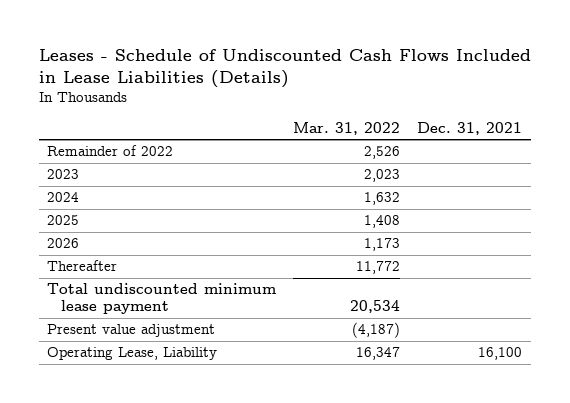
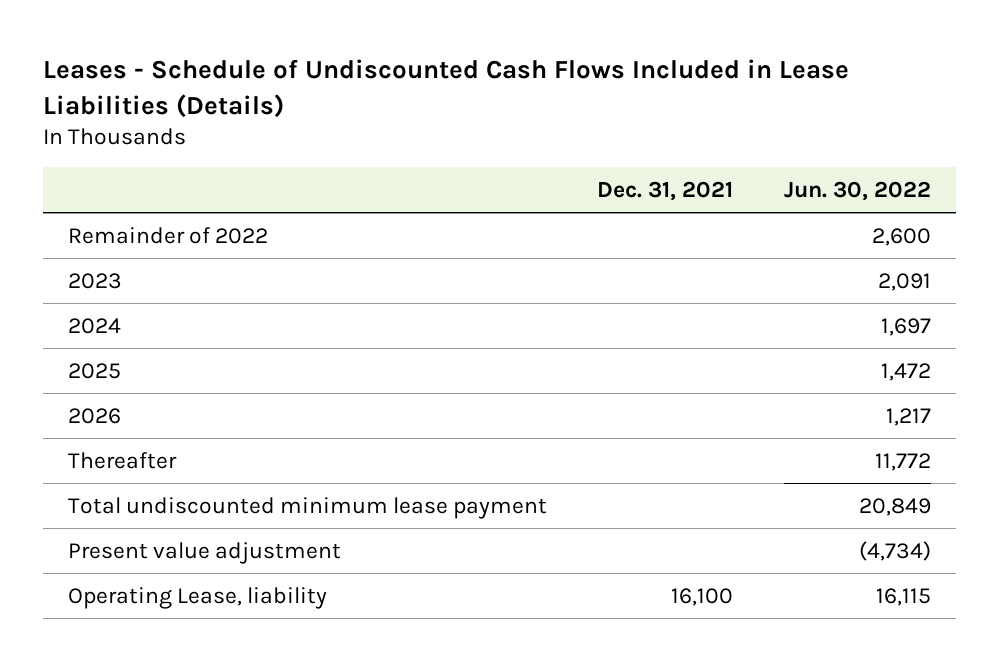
[293,121,401,135] Mar. 31, 2022 -> none
none -> [783,180,931,201] Jun. 30, 2022
[47,347,218,361] Operating Lease, Liability -> [68,586,328,609] Operating Lease, liability

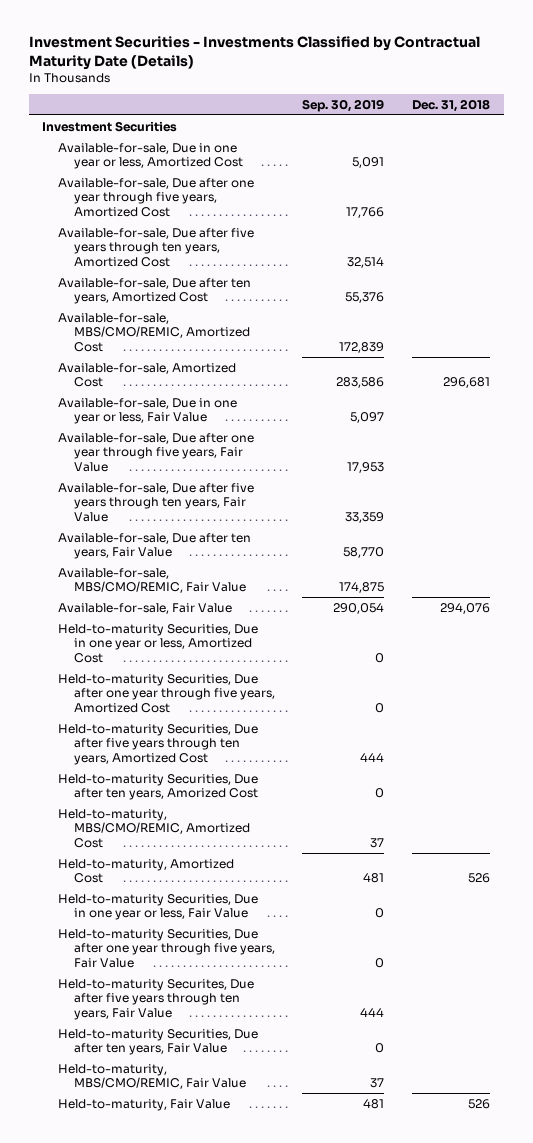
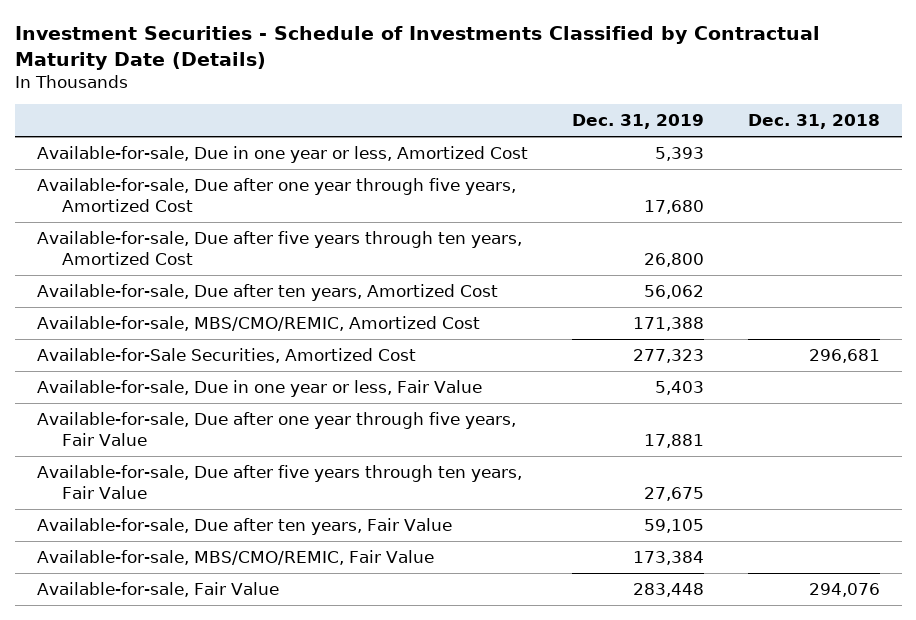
[28,36,480,70] Investment Securities - Investments Classified by Contractual Maturity Date (Details) -> [14,26,820,70] Investment Securities - Schedule of Investments Classified by Contractual Maturity Date (Details)
[302,98,385,112] Sep. 30, 2019 -> none
none -> [571,114,704,130] Dec. 31, 2019
[42,120,178,132] Investment Securities -> none
[58,362,237,388] Available-for-sale, Amortized Cost -> [36,348,416,364] Available-for-Sale Securities, Amortized Cost
[58,623,259,663] Held-to-maturity Securities, Due in one year or less, Amortized Cost -> none
[58,673,275,713] Held-to-maturity Securities, Due after one year through five years, Amortized Cost -> none
[58,723,259,765] Held-to-maturity Securities, Due after five years through ten years, Amortized Cost -> none
[58,773,259,801] Held-to-maturity Securities, Due after ten years, Amorized Cost -> none
[58,808,250,848] Held-to-maturity, MBS/CMO/REMIC, Amortized Cost -> none
[58,858,235,884] Held-to-maturity, Amortized Cost -> none
[58,893,259,921] Held-to-maturity Securities, Due in one year or less, Fair Value -> none
[58,928,275,968] Held-to-maturity Securities, Due after one year through five years, Fair Value -> none
[58,978,255,1020] Held-to-maturity Securites, Due after five years through ten years, Fair Value -> none
[58,1028,259,1056] Held-to-maturity Securities, Due after ten years, Fair Value -> none
[58,1063,246,1090] Held-to-maturity, MBS/CMO/REMIC, Fair Value -> none
[58,1098,231,1111] Held-to-maturity, Fair Value -> none

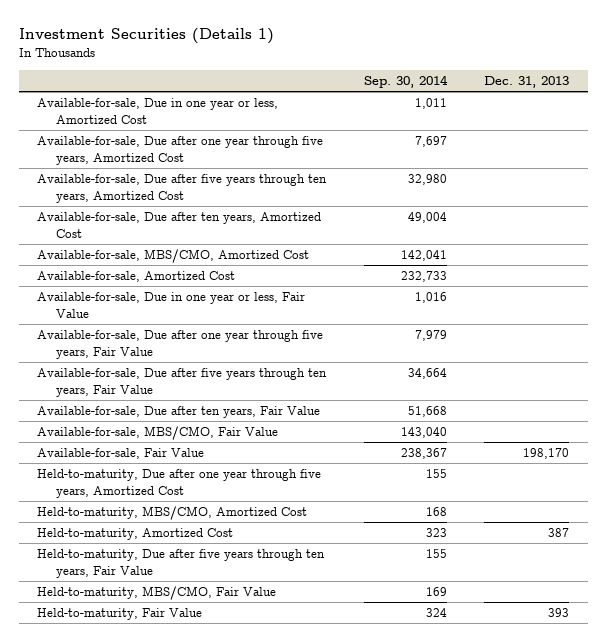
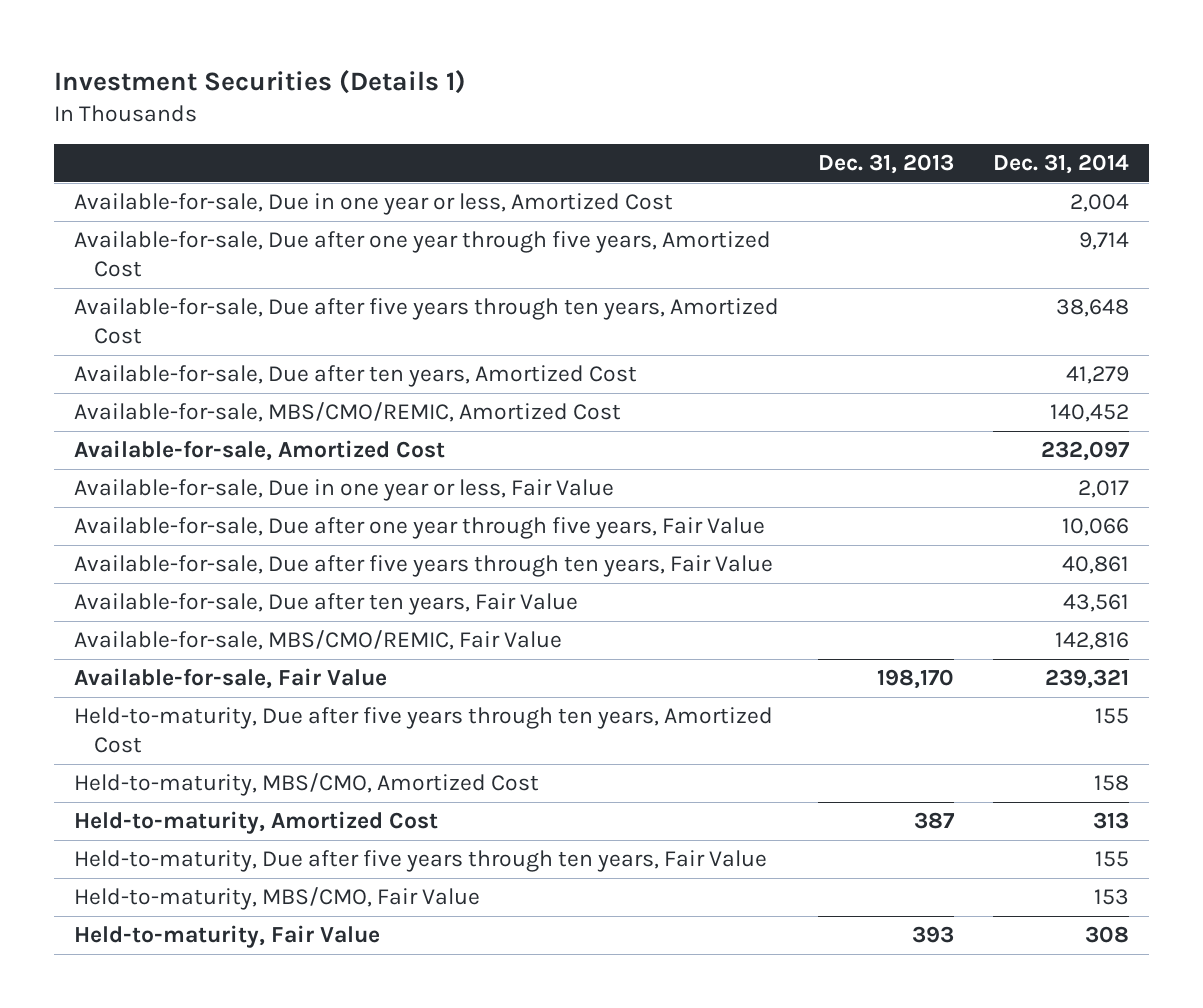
[363,74,448,88] Sep. 30, 2014 -> none
none -> [993,154,1130,175] Dec. 31, 2014
[37,249,310,264] Available-for-sale, MBS/CMO, Amortized Cost -> [74,402,622,423] Available-for-sale, MBS/CMO/REMIC, Amortized Cost
[37,426,279,441] Available-for-sale, MBS/CMO, Fair Value -> [74,630,563,651] Available-for-sale, MBS/CMO/REMIC, Fair Value
[37,469,322,498] Held-to-maturity, Due after one year through five years, Amortized Cost -> [74,707,774,754] Held-to-maturity, Due after five years through ten years, Amortized Cost

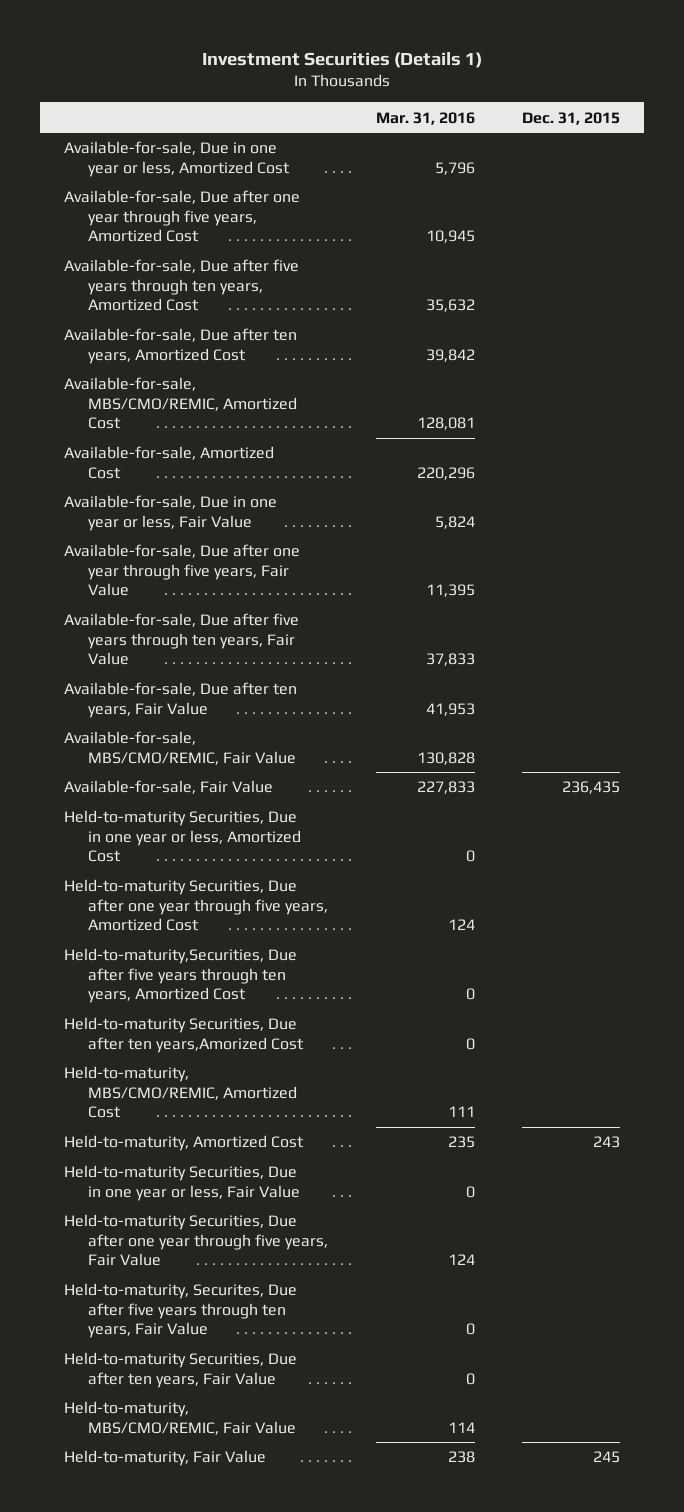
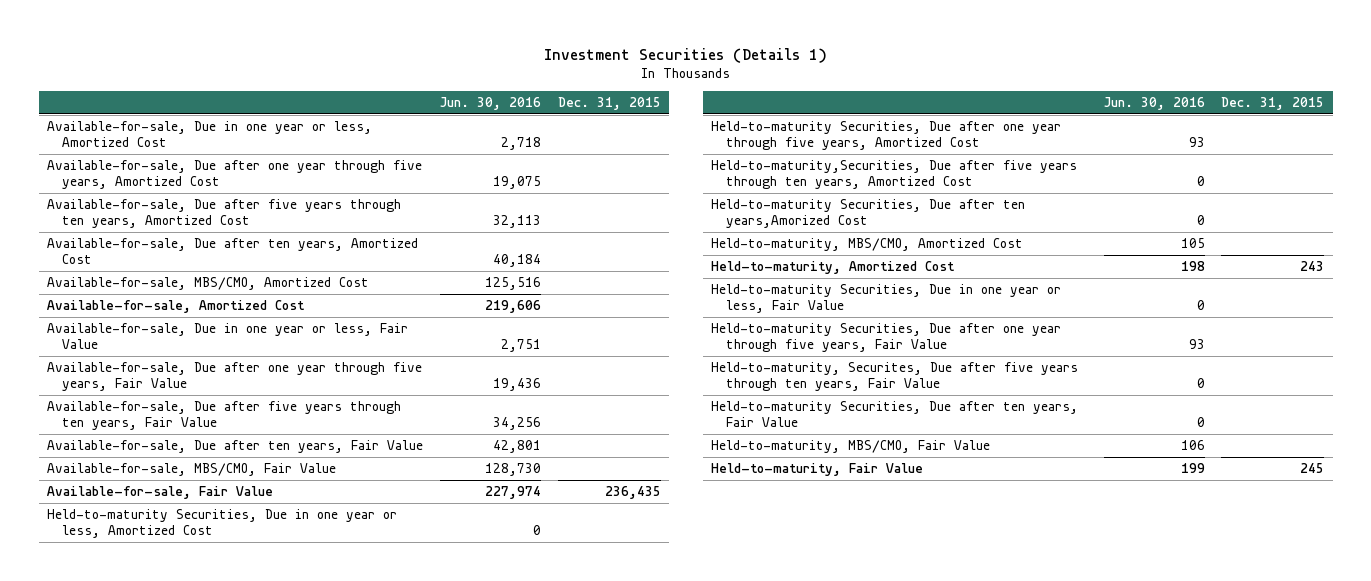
[375,111,475,125] Mar. 31, 2016 -> none
none -> [439,97,541,111] Jun. 30, 2016
[63,377,297,429] Available-for-sale, MBS/CMO/REMIC, Amortized Cost -> [47,277,370,291] Available-for-sale, MBS/CMO, Amortized Cost
[63,731,296,765] Available-for-sale, MBS/CMO/REMIC, Fair Value -> [47,463,337,477] Available-for-sale, MBS/CMO, Fair Value
[63,1066,297,1118] Held-to-maturity, MBS/CMO/REMIC, Amortized Cost -> [710,238,1023,252] Held-to-maturity, MBS/CMO, Amortized Cost
[63,1401,296,1435] Held-to-maturity, MBS/CMO/REMIC, Fair Value -> [710,440,990,454] Held-to-maturity, MBS/CMO, Fair Value

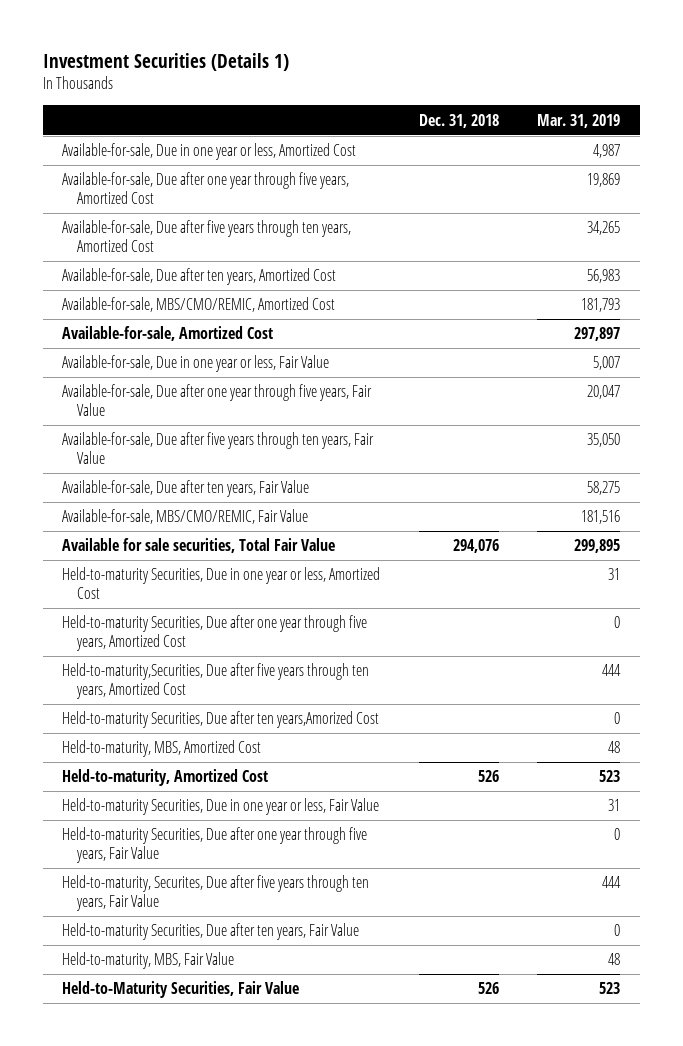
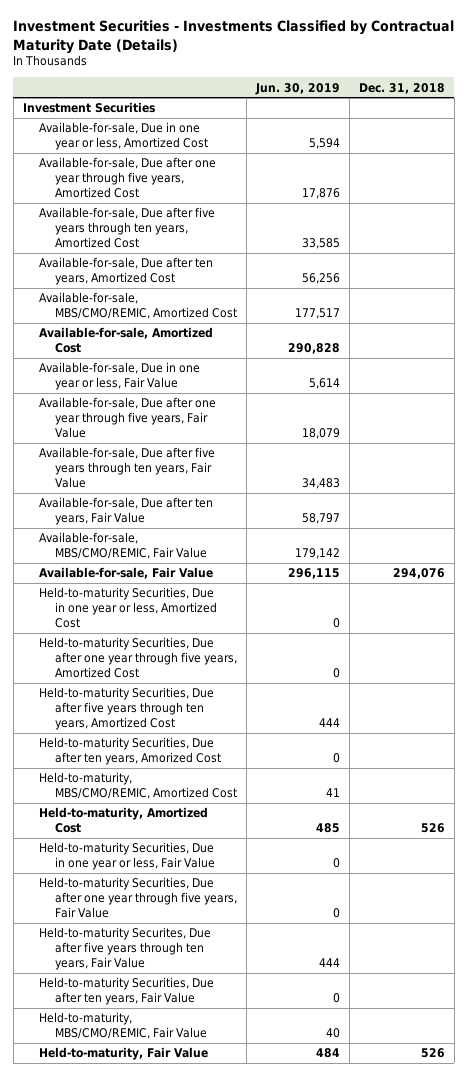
[42,52,289,71] Investment Securities (Details 1) -> [13,20,455,54] Investment Securities - Investments Classified by Contractual Maturity Date (Details)
[537,113,621,128] Mar. 31, 2019 -> none
none -> [255,82,341,95] Jun. 30, 2019
none -> [22,102,155,114] Investment Securities
[62,538,336,554] Available for sale securities, Total Fair Value -> [38,567,213,580] Available-for-sale, Fair Value
[62,663,370,699] Held-to-maturity,Securities, Due after five years through ten years, Amortized Cost -> [38,687,214,730] Held-to-maturity Securities, Due after five years through ten years, Amortized Cost
[62,711,380,729] Held-to-maturity Securities, Due after ten years,Amorized Cost -> [38,737,222,766] Held-to-maturity Securities, Due after ten years, Amorized Cost
[62,740,262,758] Held-to-maturity, MBS, Amortized Cost -> [38,772,238,800] Held-to-maturity, MBS/CMO/REMIC, Amortized Cost
[62,875,370,911] Held-to-maturity, Securites, Due after five years through ten years, Fair Value -> [38,927,211,970] Held-to-maturity Securites, Due after five years through ten years, Fair Value
[62,952,235,970] Held-to-maturity, MBS, Fair Value -> [38,1012,208,1040] Held-to-maturity, MBS/CMO/REMIC, Fair Value
[62,981,300,999] Held-to-Maturity Securities, Fair Value -> [38,1047,208,1061] Held-to-maturity, Fair Value

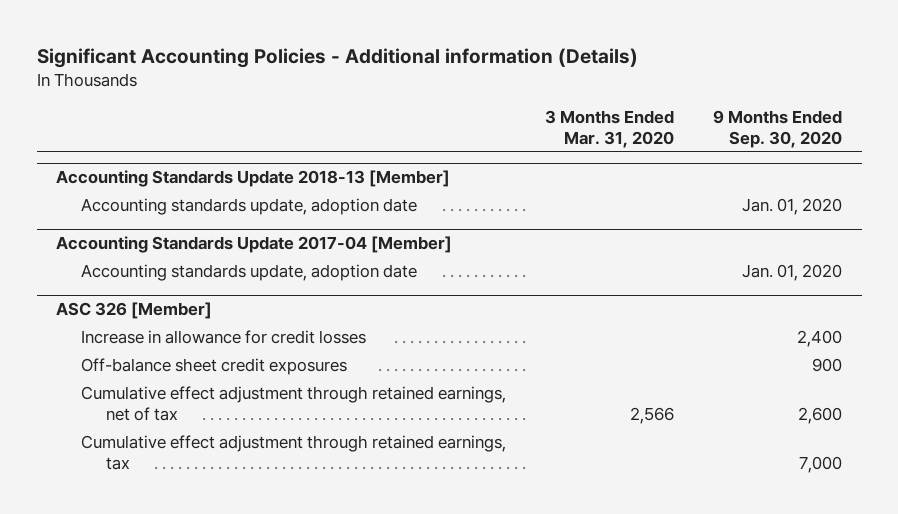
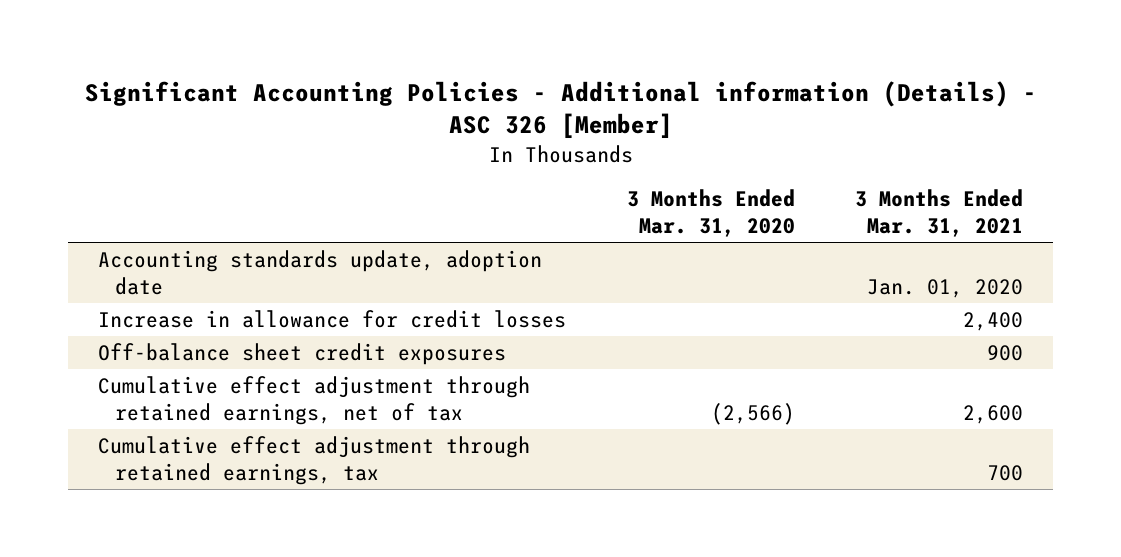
[36,48,638,69] Significant Accounting Policies - Additional information (Details) -> [84,80,1037,140] Significant Accounting Policies - Additional information (Details) - ASC 326 [Member]
[713,110,843,149] 9 Months Ended Sep. 30, 2020 -> none
none -> [854,189,1023,238] 3 Months Ended Mar. 31, 2021
[56,170,451,188] Accounting Standards Update 2018-13 [Member] -> none
[80,197,417,215] Accounting standards update, adoption date -> none
[56,236,453,254] Accounting Standards Update 2017-04 [Member] -> none
[80,263,417,281] Accounting standards update, adoption date -> none
[56,302,213,320] ASC 326 [Member] -> none
[80,329,366,344] Increase in allowance for credit losses -> none
[80,357,347,375] Off-balance sheet credit exposures -> none
[80,385,506,421] Cumulative effect adjustment through retained earnings, net of tax -> none
[80,434,506,470] Cumulative effect adjustment through retained earnings, tax -> none
none -> [98,249,543,295] Accounting standards update, adoption date
none -> [98,309,567,328] Increase in allowance for credit losses
none -> [98,342,507,365] Off-balance sheet credit exposures
none -> [98,375,531,425] Cumulative effect adjustment through retained earnings, net of tax
none -> [98,435,531,485] Cumulative effect adjustment through retained earnings, tax

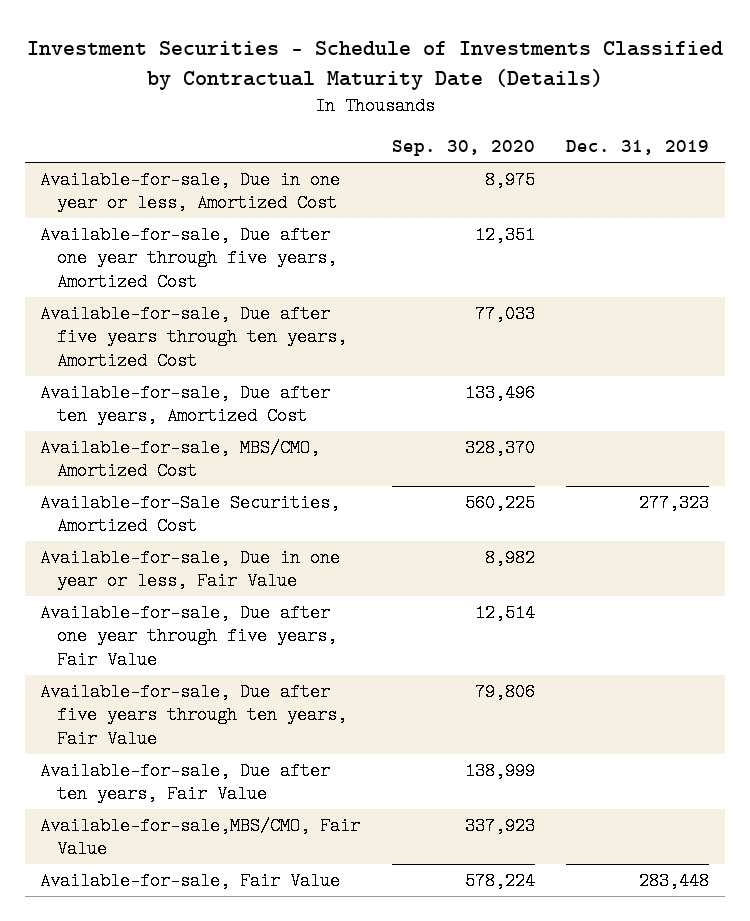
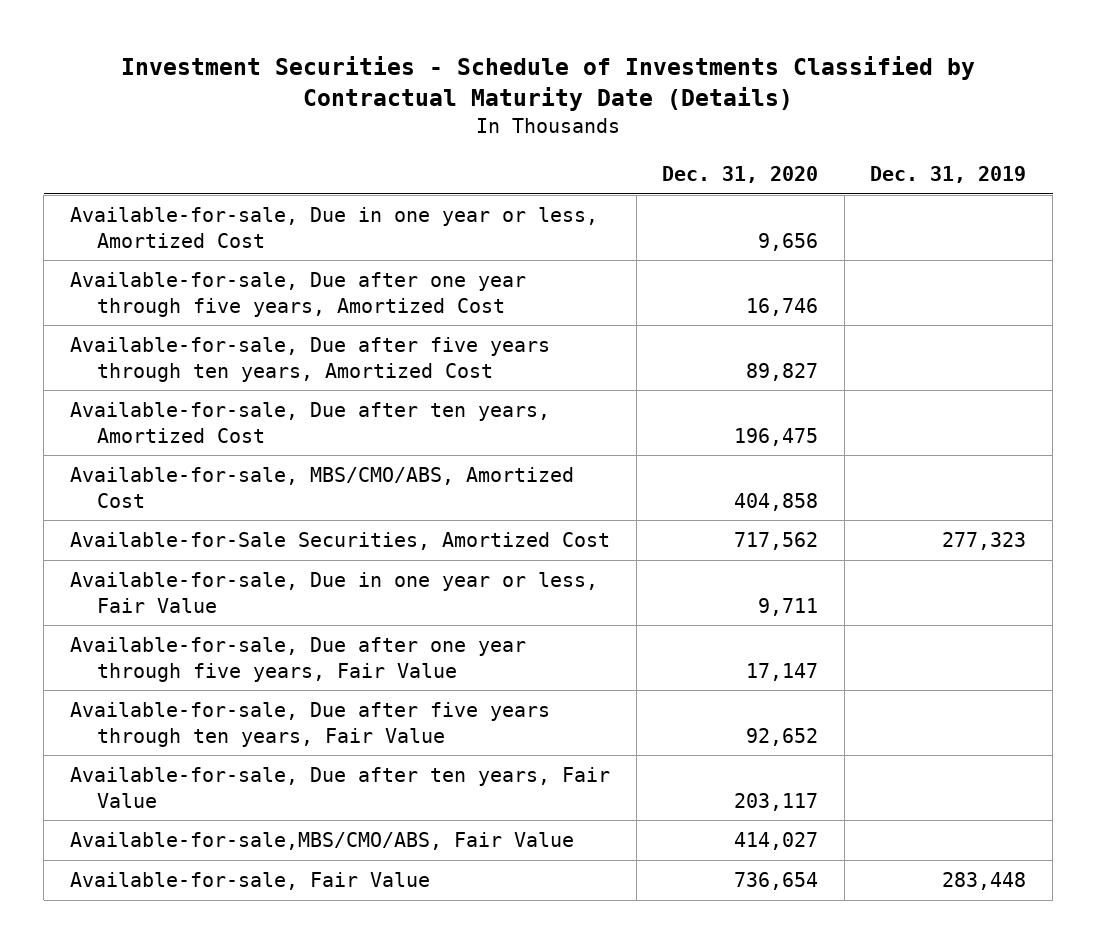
[391,140,535,157] Sep. 30, 2020 -> none
none -> [662,165,819,183] Dec. 31, 2020
[40,438,321,481] Available-for-sale, MBS/CMO, Amortized Cost -> [69,467,574,508] Available-for-sale, MBS/CMO/ABS, Amortized Cost
[40,816,361,859] Available-for-sale,MBS/CMO, Fair Value -> [69,832,574,851] Available-for-sale,MBS/CMO/ABS, Fair Value

